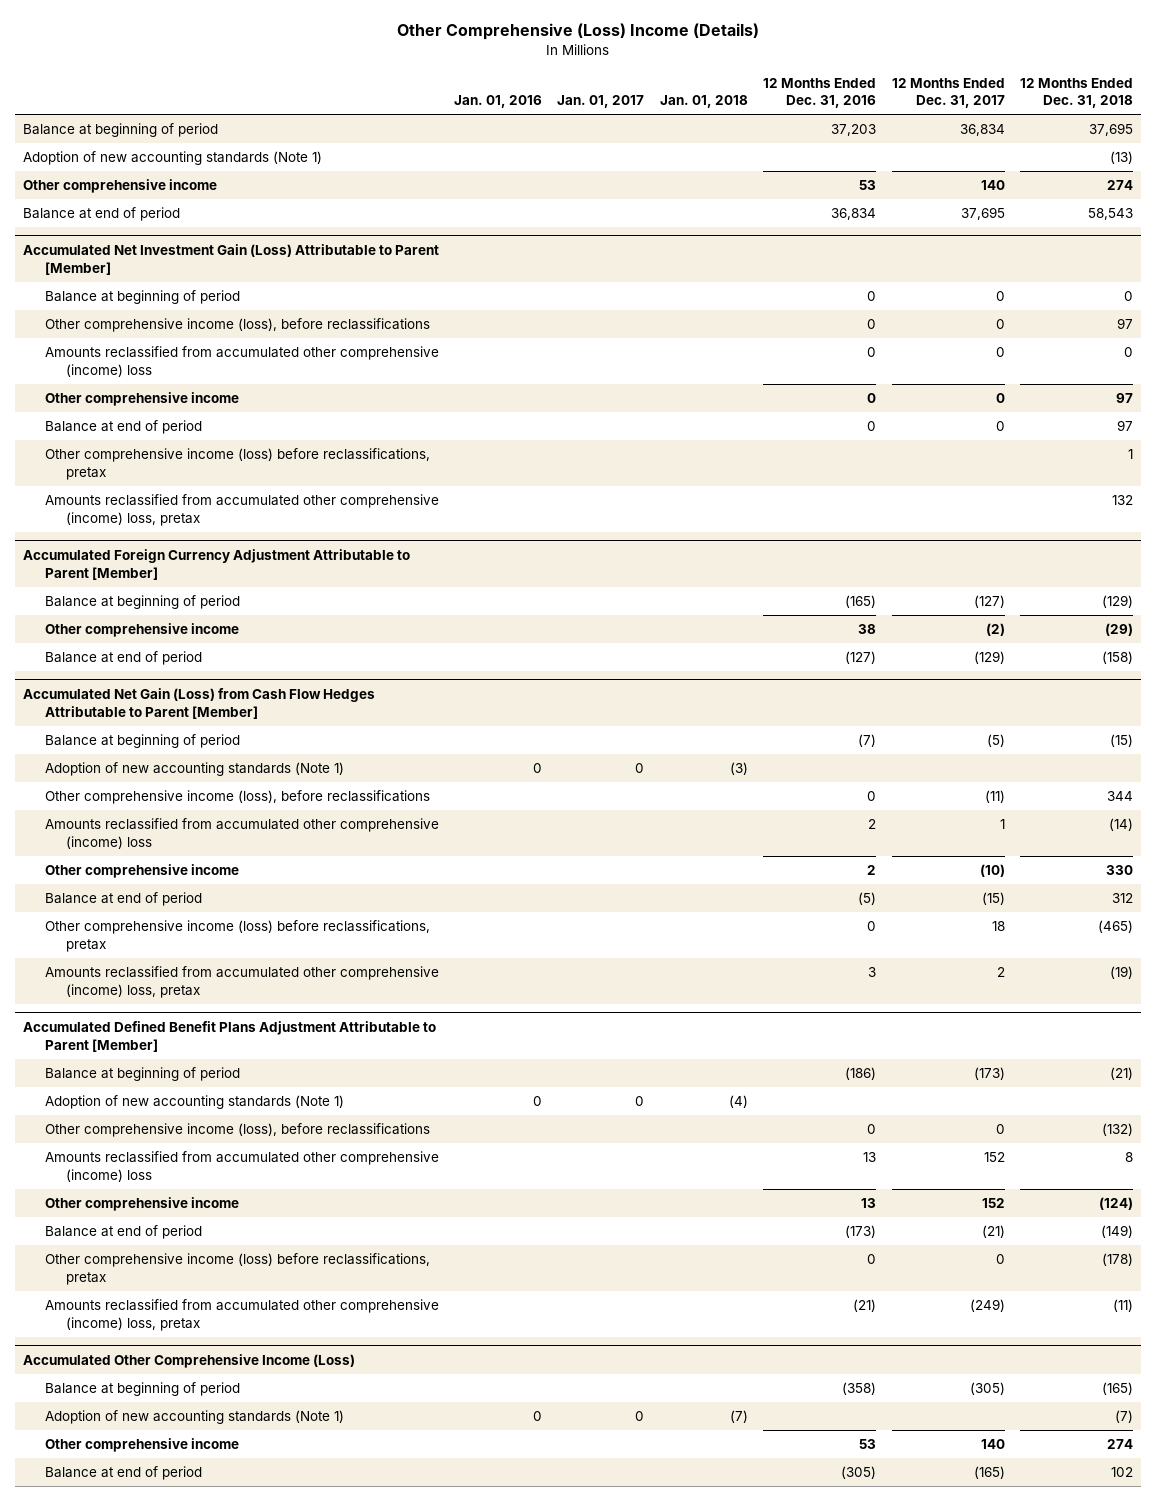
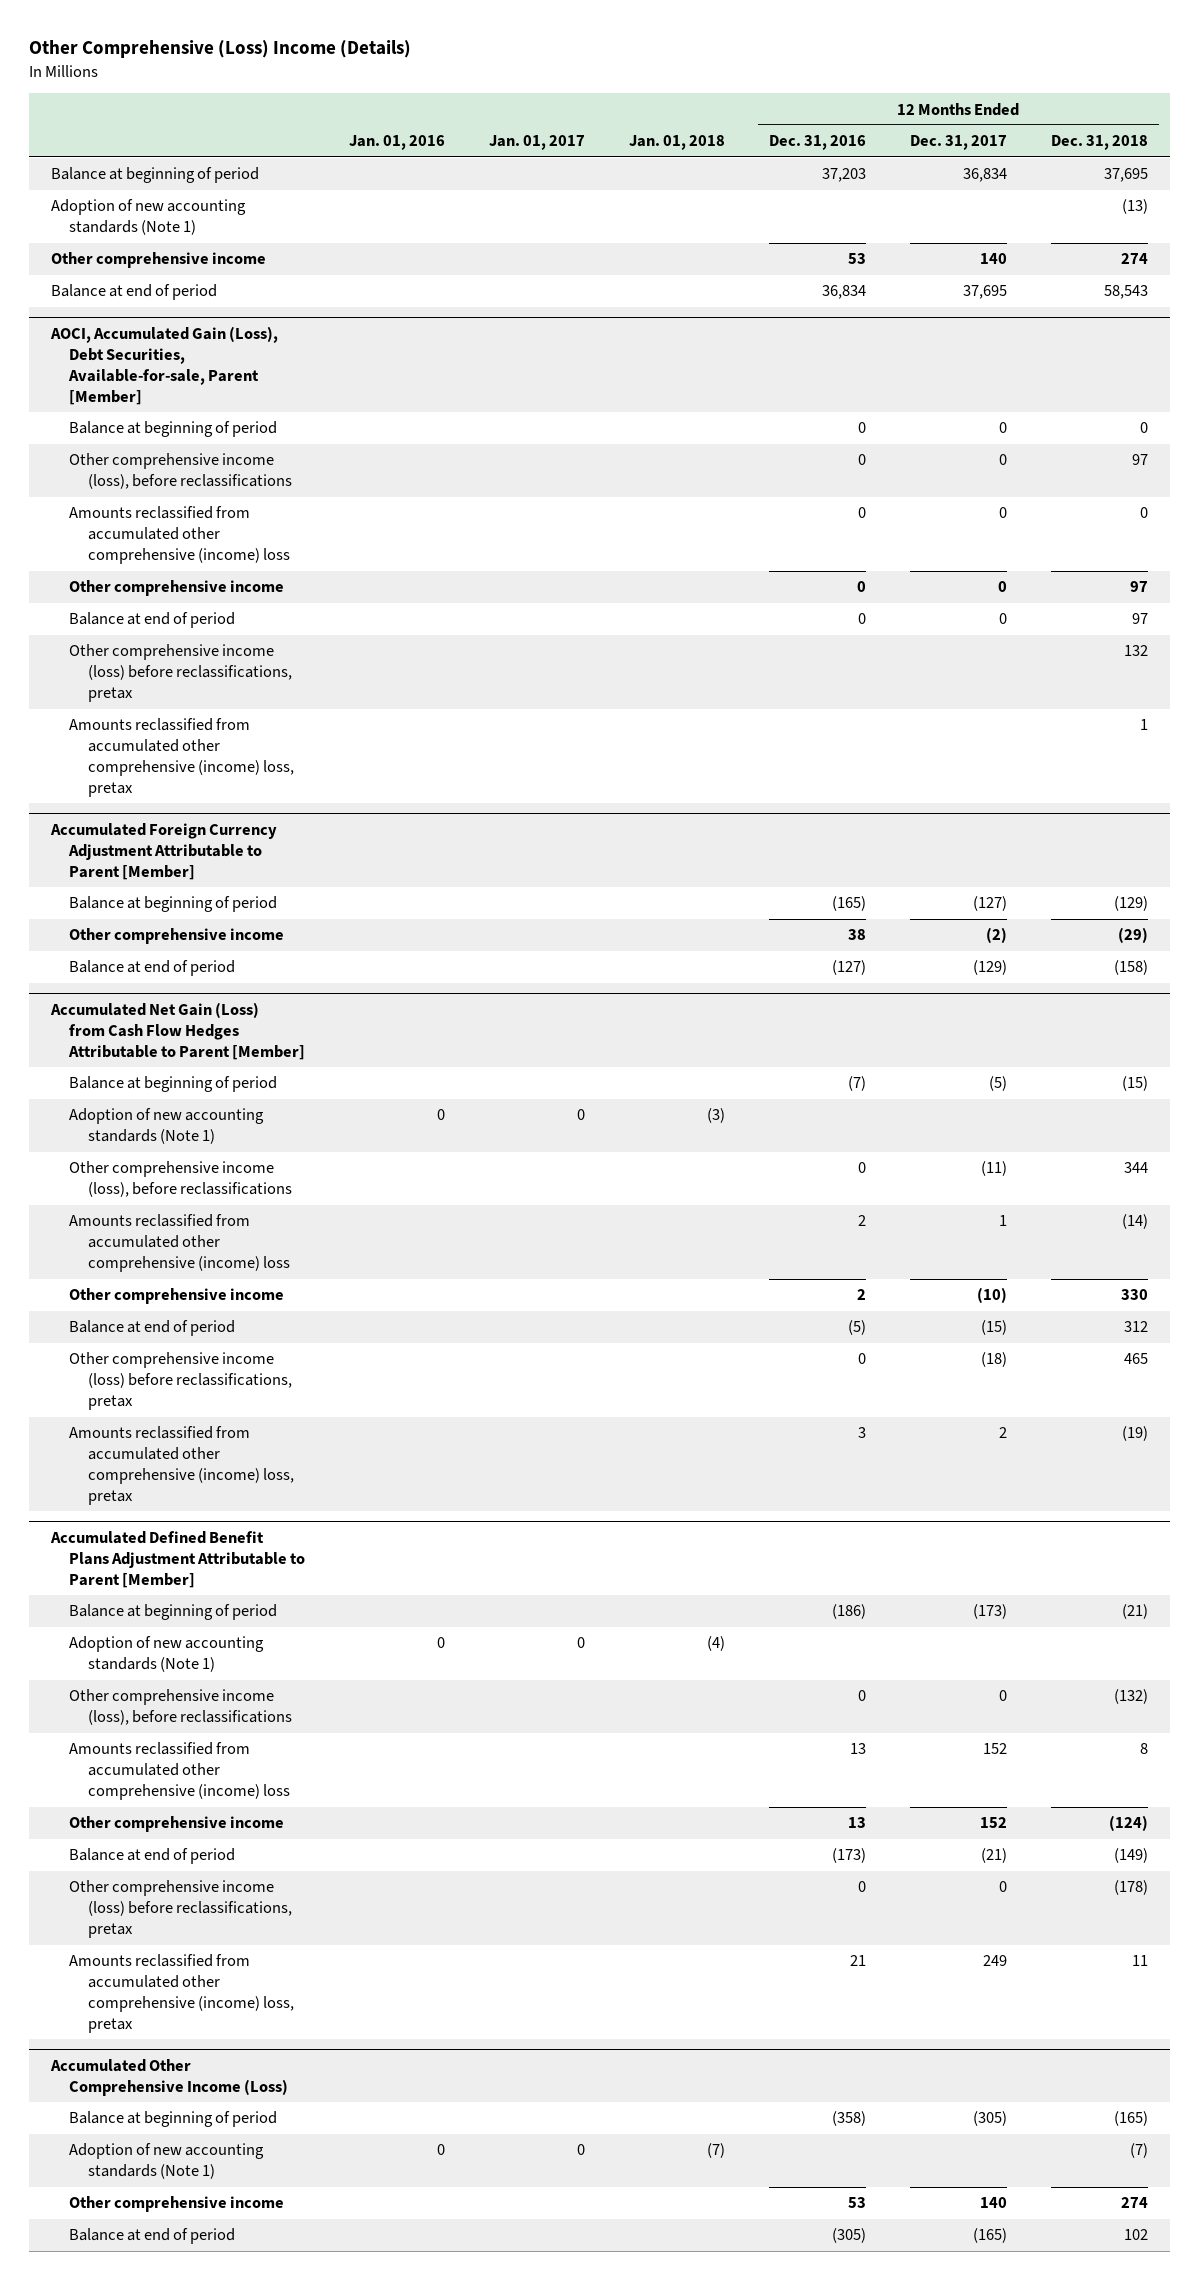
[22,243,439,275] Accumulated Net Investment Gain (Loss) Attributable to Parent [Member] -> [49,325,278,405] AOCI, Accumulated Gain (Loss), Debt Securities, Available-for-sale, Parent [Member]
[1128,449,1134,460] 1 -> [1123,645,1148,657] 132
[1112,495,1134,506] 132 -> [1139,719,1148,731] 1
[991,921,1005,932] 18 -> [980,1352,1007,1368] (18)
[1098,920,1134,934] (465) -> [1123,1353,1148,1365] 465
[853,1299,877,1313] (21) -> [849,1955,866,1967] 21
[969,1299,1005,1313] (249) -> [982,1955,1007,1967] 249
[1113,1299,1134,1313] (11) -> [1131,1955,1148,1967] 11

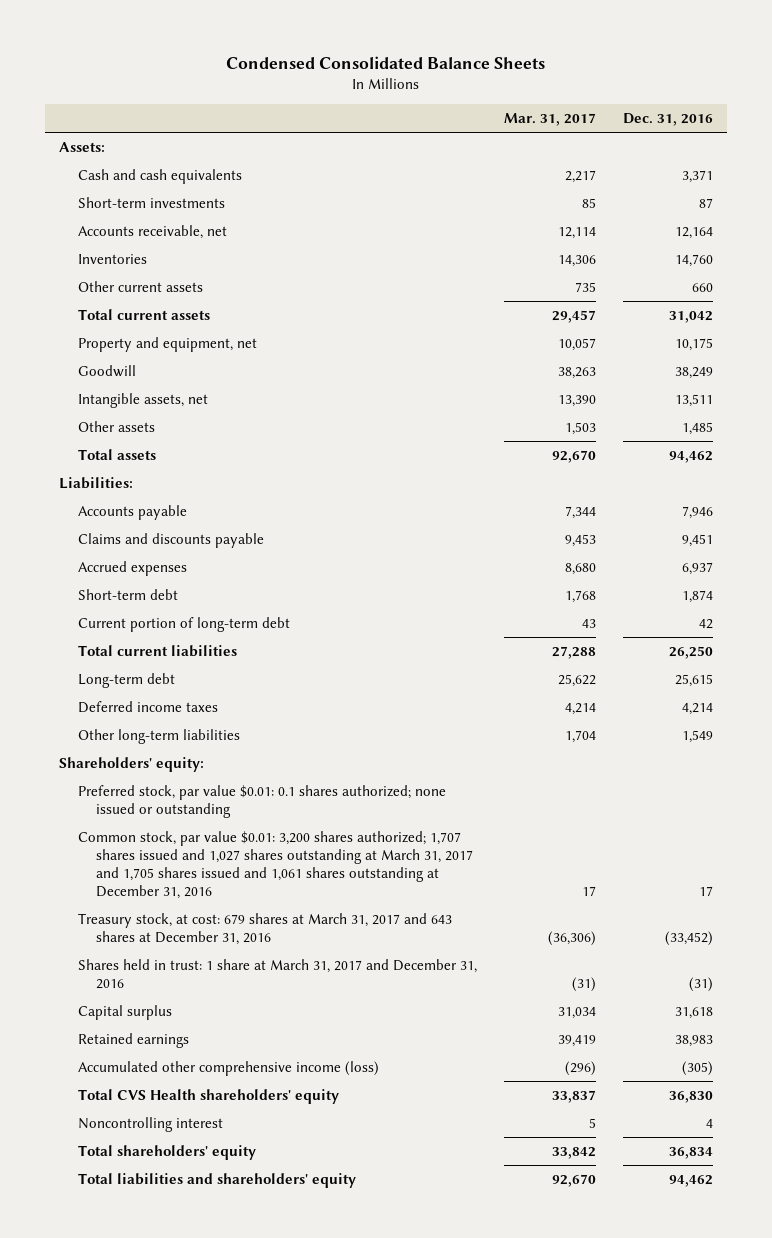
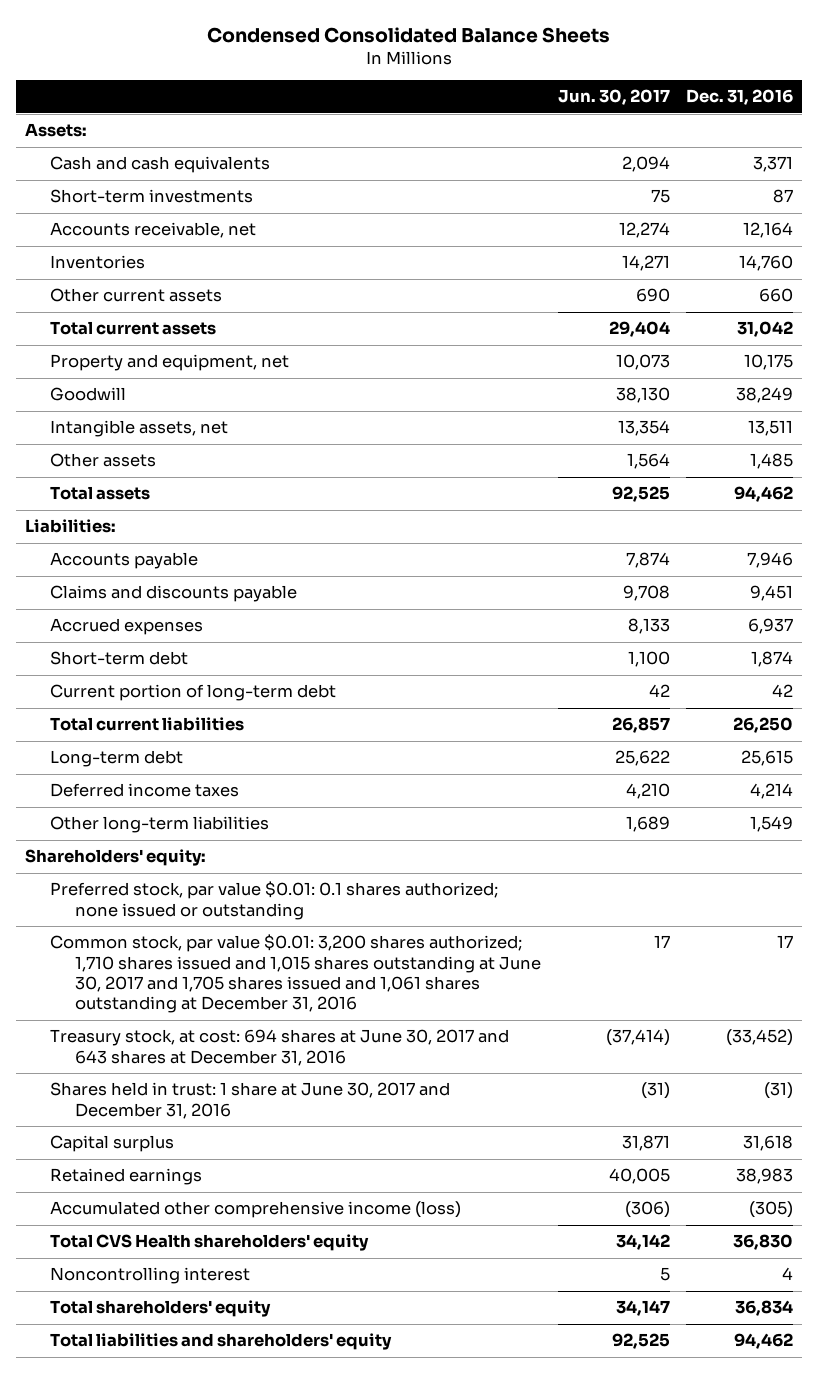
[503,113,596,127] Mar. 31, 2017 -> none
none -> [557,89,670,106] Jun. 30, 2017
[77,830,474,900] Common stock, par value $0.01: 3,200 shares authorized; 1,707 shares issued and 1,027 shares outstanding at March 31, 2017 and 1,705 shares issued and 1,061 shares outstanding at December 31, 2016 -> [49,934,541,1014] Common stock, par value $0.01: 3,200 shares authorized; 1,710 shares issued and 1,015 shares outstanding at June 30, 2017 and 1,705 shares issued and 1,061 shares outstanding at December 31, 2016
[77,912,452,945] Treasury stock, at cost: 679 shares at March 31, 2017 and 643 shares at December 31, 2016 -> [49,1029,509,1066] Treasury stock, at cost: 694 shares at June 30, 2017 and 643 shares at December 31, 2016
[77,958,477,989] Shares held in trust: 1 share at March 31, 2017 and December 31, 2016 -> [49,1082,450,1119] Shares held in trust: 1 share at June 30, 2017 and December 31, 2016

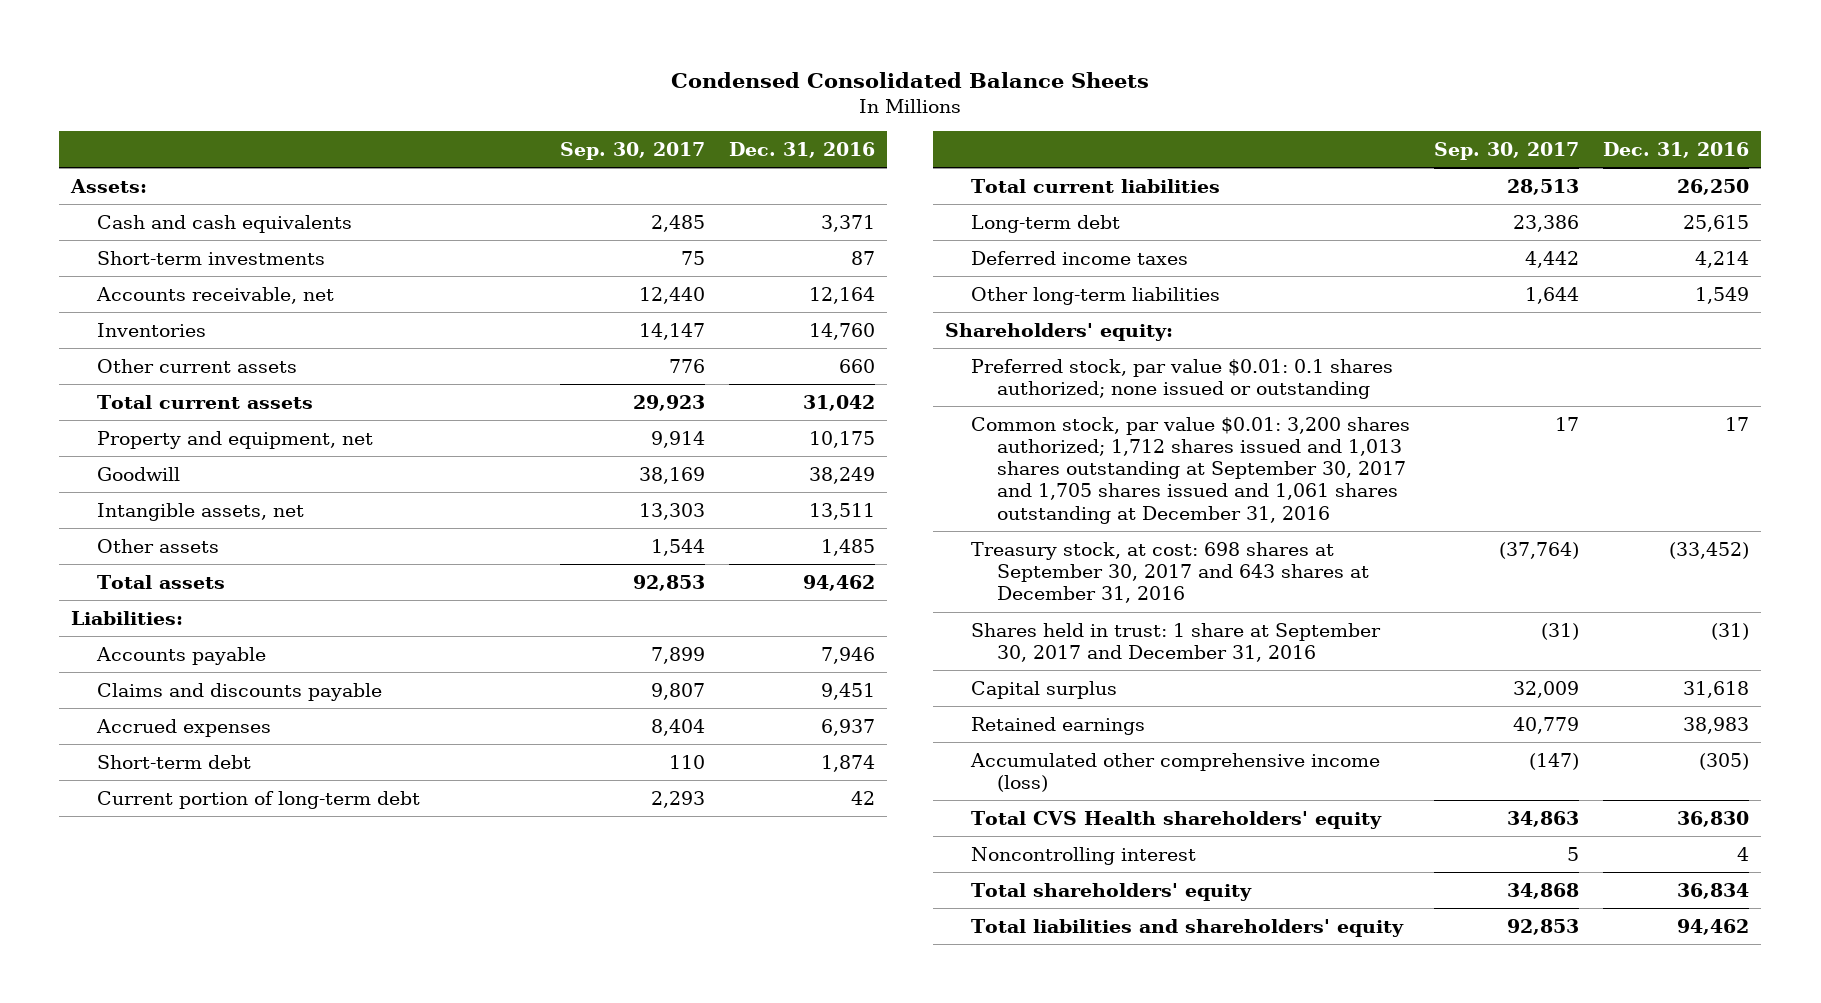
[557,89,670,106] Jun. 30, 2017 -> none
none -> [560,142,706,161] Sep. 30, 2017
[49,934,541,1014] Common stock, par value $0.01: 3,200 shares authorized; 1,710 shares issued and 1,015 shares outstanding at June 30, 2017 and 1,705 shares issued and 1,061 shares outstanding at December 31, 2016 -> [970,416,1410,524] Common stock, par value $0.01: 3,200 shares authorized; 1,712 shares issued and 1,013 shares outstanding at September 30, 2017 and 1,705 shares issued and 1,061 shares outstanding at December 31, 2016
[49,1029,509,1066] Treasury stock, at cost: 694 shares at June 30, 2017 and 643 shares at December 31, 2016 -> [970,541,1369,604] Treasury stock, at cost: 698 shares at September 30, 2017 and 643 shares at December 31, 2016
[49,1082,450,1119] Shares held in trust: 1 share at June 30, 2017 and December 31, 2016 -> [970,622,1381,663] Shares held in trust: 1 share at September 30, 2017 and December 31, 2016

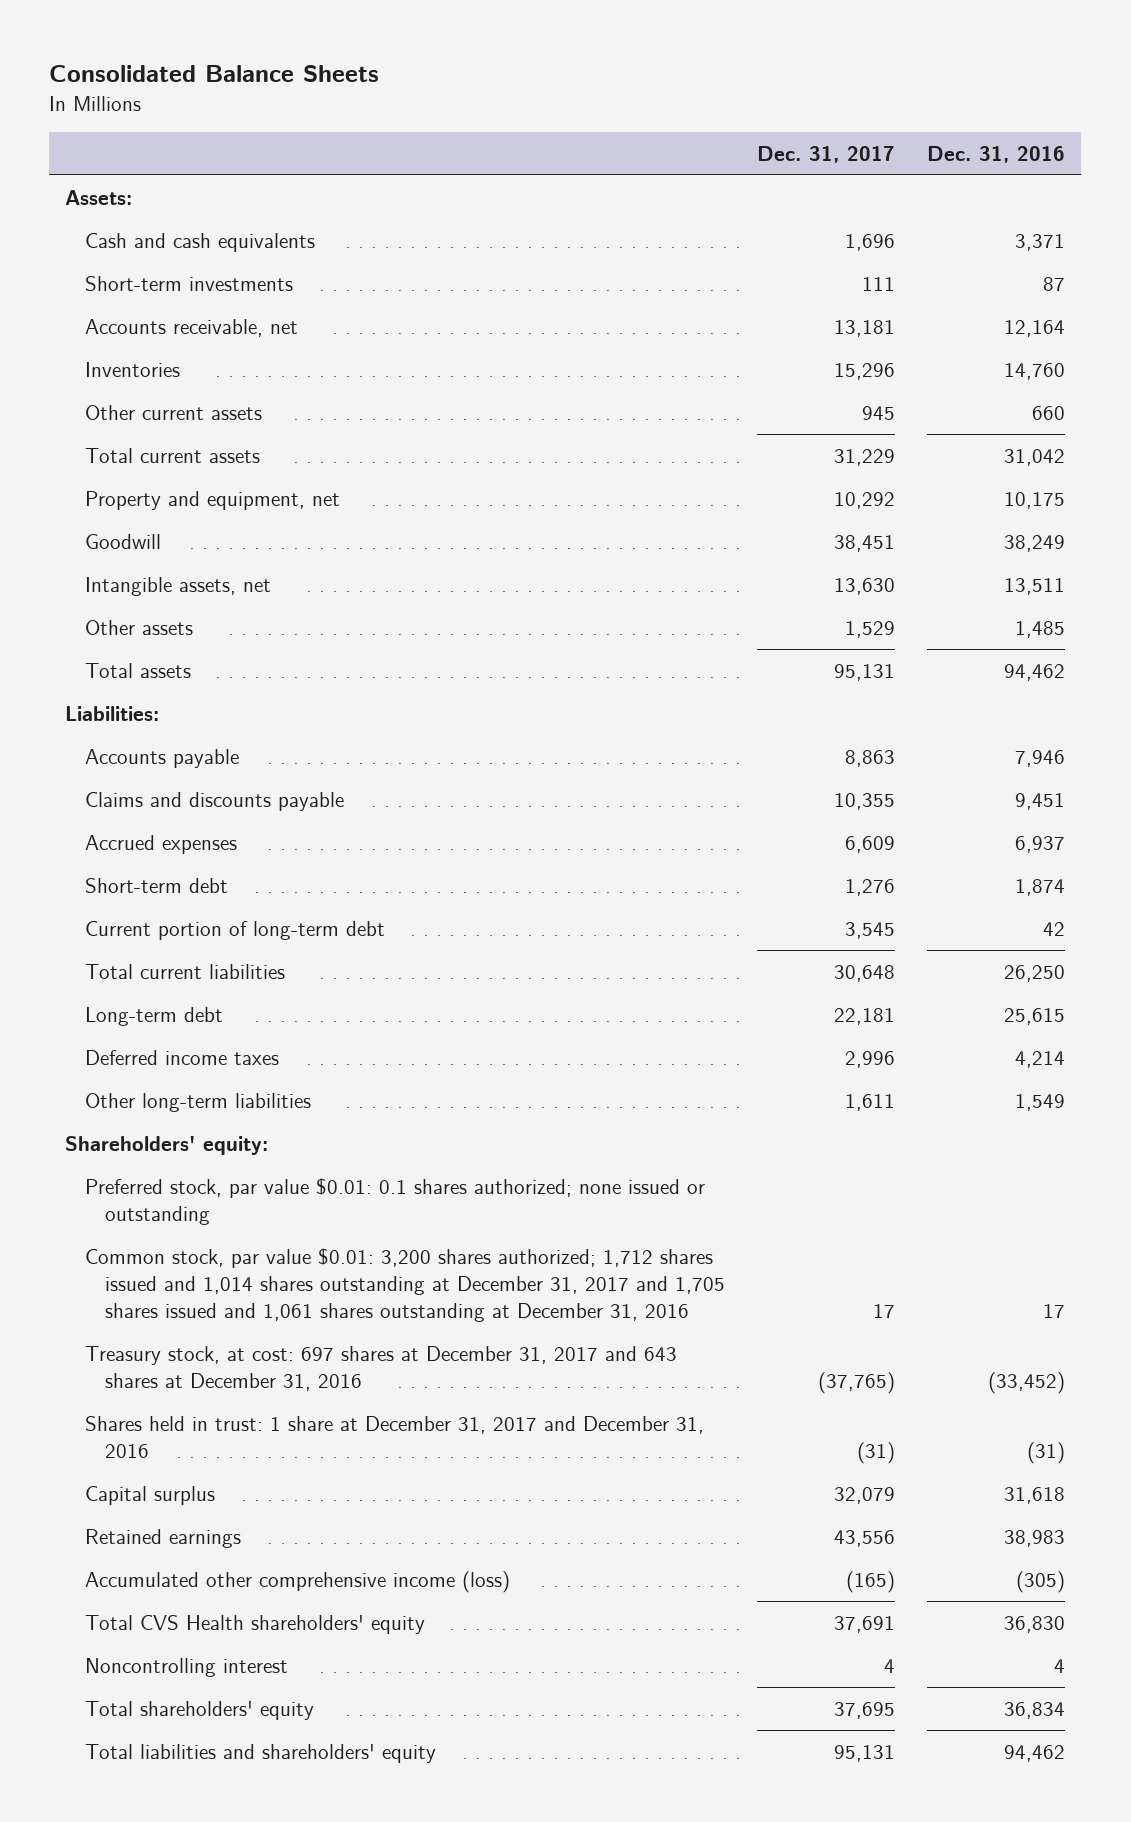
[671,71,1150,88] Condensed Consolidated Balance Sheets -> [49,65,380,83] Consolidated Balance Sheets
[560,142,706,161] Sep. 30, 2017 -> none
none -> [757,145,896,163] Dec. 31, 2017
[970,416,1410,524] Common stock, par value $0.01: 3,200 shares authorized; 1,712 shares issued and 1,013 shares outstanding at September 30, 2017 and 1,705 shares issued and 1,061 shares outstanding at December 31, 2016 -> [85,1247,726,1322] Common stock, par value $0.01: 3,200 shares authorized; 1,712 shares issued and 1,014 shares outstanding at December 31, 2017 and 1,705 shares issued and 1,061 shares outstanding at December 31, 2016
[970,541,1369,604] Treasury stock, at cost: 698 shares at September 30, 2017 and 643 shares at December 31, 2016 -> [85,1345,678,1391] Treasury stock, at cost: 697 shares at December 31, 2017 and 643 shares at December 31, 2016
[970,622,1381,663] Shares held in trust: 1 share at September 30, 2017 and December 31, 2016 -> [85,1415,705,1458] Shares held in trust: 1 share at December 31, 2017 and December 31, 2016

